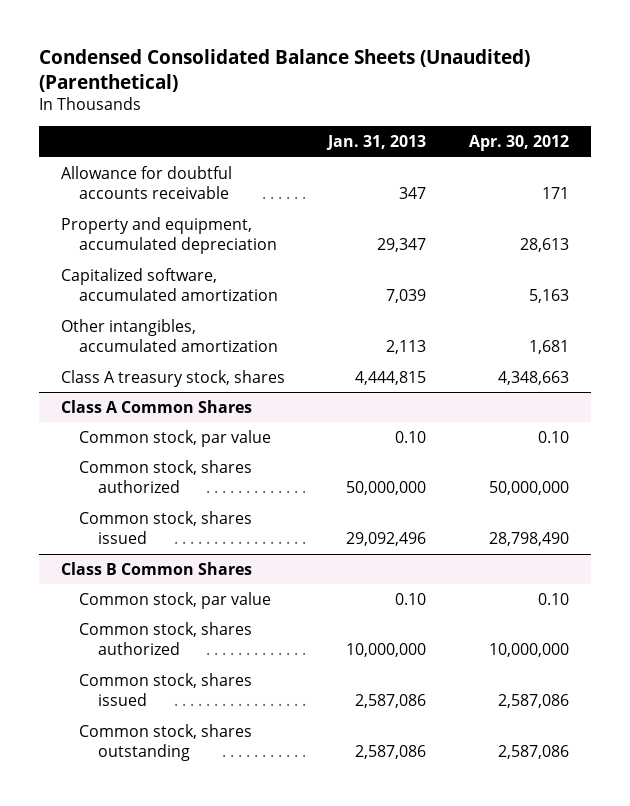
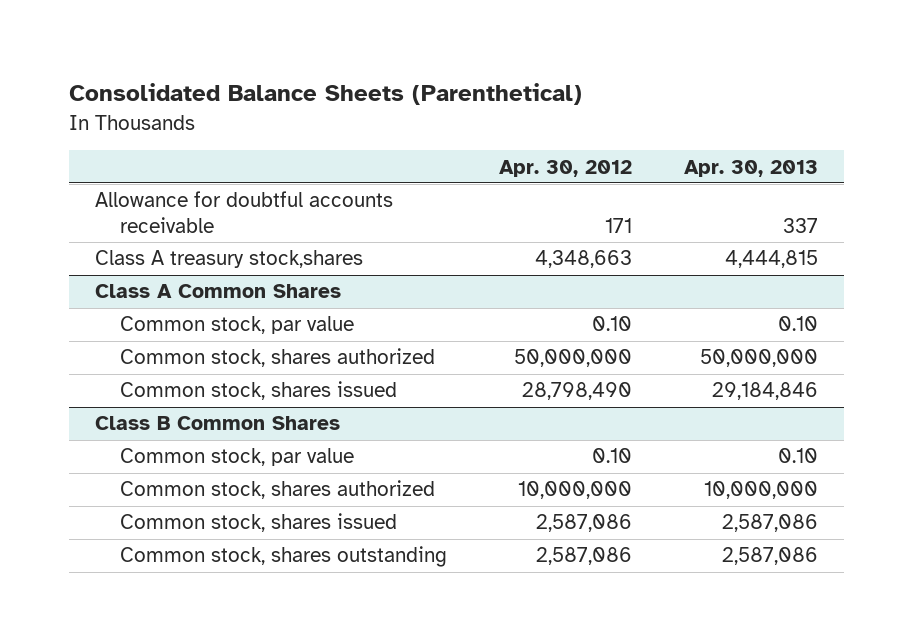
[39,48,531,92] Condensed Consolidated Balance Sheets (Unaudited) (Parenthetical) -> [69,83,583,106] Consolidated Balance Sheets (Parenthetical)
[326,134,427,150] Jan. 31, 2013 -> none
none -> [683,159,818,177] Apr. 30, 2013
[60,216,278,255] Property and equipment, accumulated depreciation -> none
[60,267,279,302] Capitalized software, accumulated amortization -> none
[60,318,279,353] Other intangibles, accumulated amortization -> none
[60,369,285,387] Class A treasury stock, shares -> [95,250,364,269] Class A treasury stock,shares

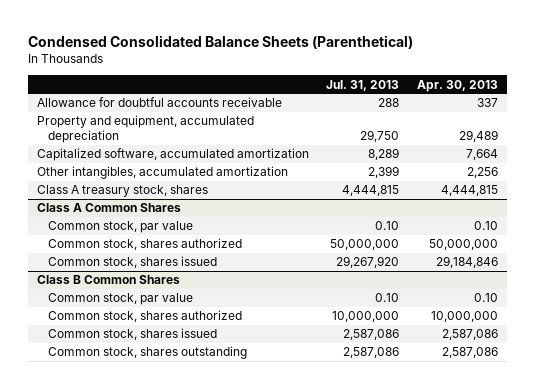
[69,83,583,106] Consolidated Balance Sheets (Parenthetical) -> [27,34,413,49] Condensed Consolidated Balance Sheets (Parenthetical)
[499,159,633,177] Apr. 30, 2012 -> none
none -> [326,79,400,91] Jul. 31, 2013
none -> [36,115,254,144] Property and equipment, accumulated depreciation
none -> [36,148,309,162] Capitalized software, accumulated amortization
none -> [36,166,288,180] Other intangibles, accumulated amortization
[95,250,364,269] Class A treasury stock,shares -> [36,185,208,198] Class A treasury stock, shares

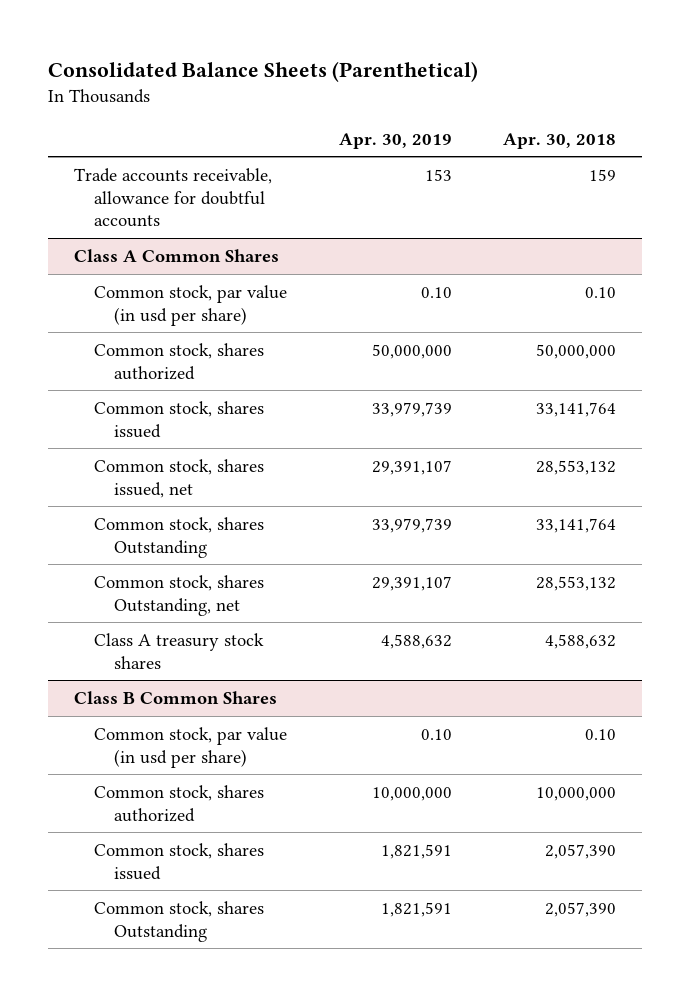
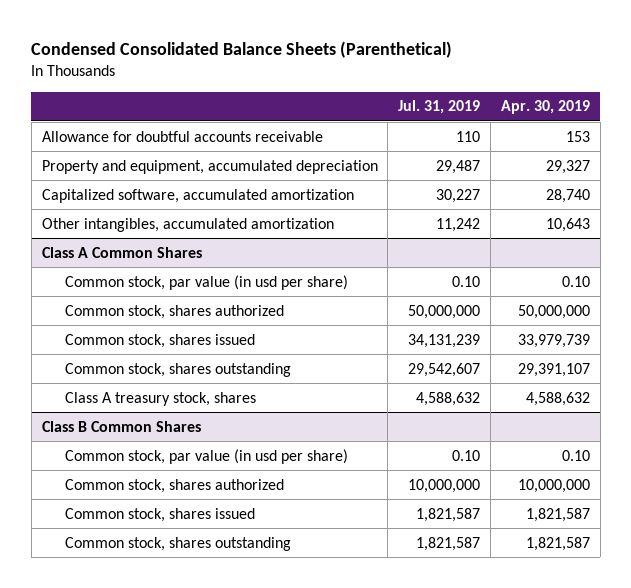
[47,60,478,82] Consolidated Balance Sheets (Parenthetical) -> [31,41,453,59] Condensed Consolidated Balance Sheets (Parenthetical)
[503,132,617,149] Apr. 30, 2018 -> none
none -> [398,100,481,115] Jul. 31, 2019
[73,167,272,228] Trade accounts receivable, allowance for doubtful accounts -> [41,130,323,142] Allowance for doubtful accounts receivable
none -> [41,159,378,174] Property and equipment, accumulated depreciation
none -> [41,188,354,203] Capitalized software, accumulated amortization
none -> [41,217,334,232] Other intangibles, accumulated amortization
[93,458,264,498] Common stock, shares issued, net -> none
[93,574,264,616] Common stock, shares Outstanding, net -> none
[93,516,264,558] Common stock, shares Outstanding -> [65,362,292,377] Common stock, shares outstanding
[371,517,452,533] 33,979,739 -> [517,362,590,377] 29,391,107
[93,632,264,669] Class A treasury stock shares -> [65,391,257,406] Class A treasury stock, shares
[380,843,452,859] 1,821,591 -> [525,507,590,522] 1,821,587
[93,900,264,942] Common stock, shares Outstanding -> [65,536,292,551] Common stock, shares outstanding
[380,901,452,917] 1,821,591 -> [525,536,590,551] 1,821,587

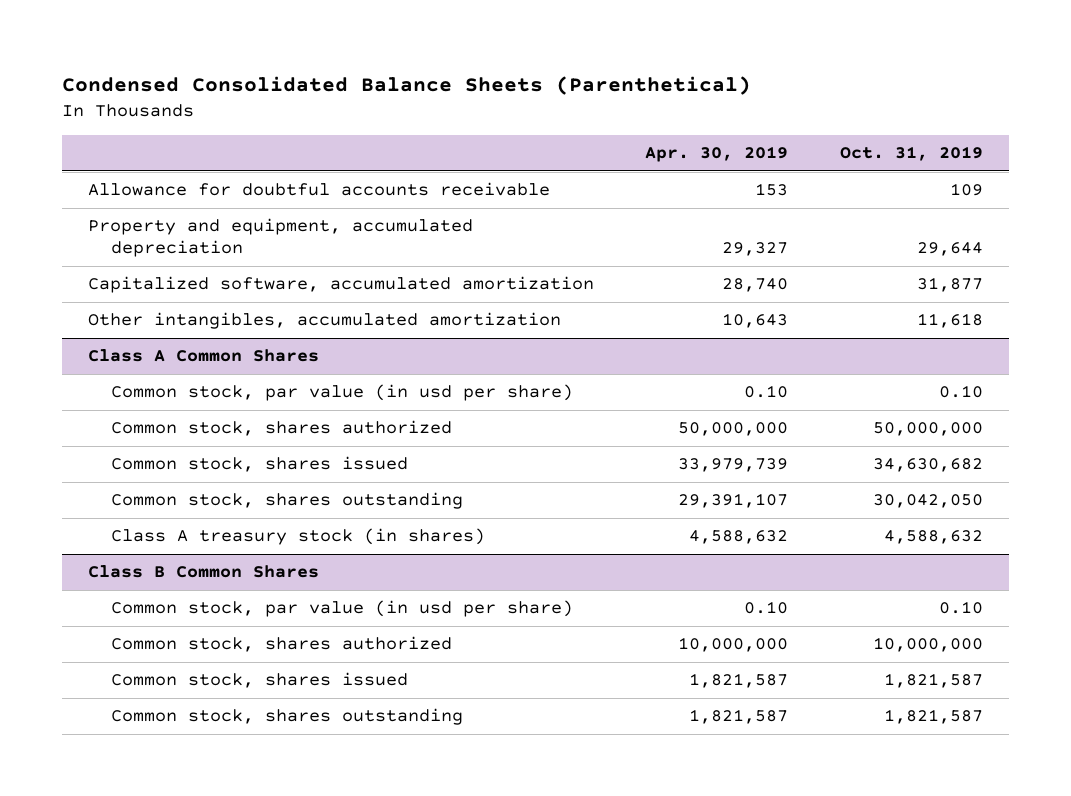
[398,100,481,115] Jul. 31, 2019 -> none
none -> [839,146,983,162] Oct. 31, 2019
[65,391,257,406] Class A treasury stock, shares -> [111,528,486,546] Class A treasury stock (in shares)

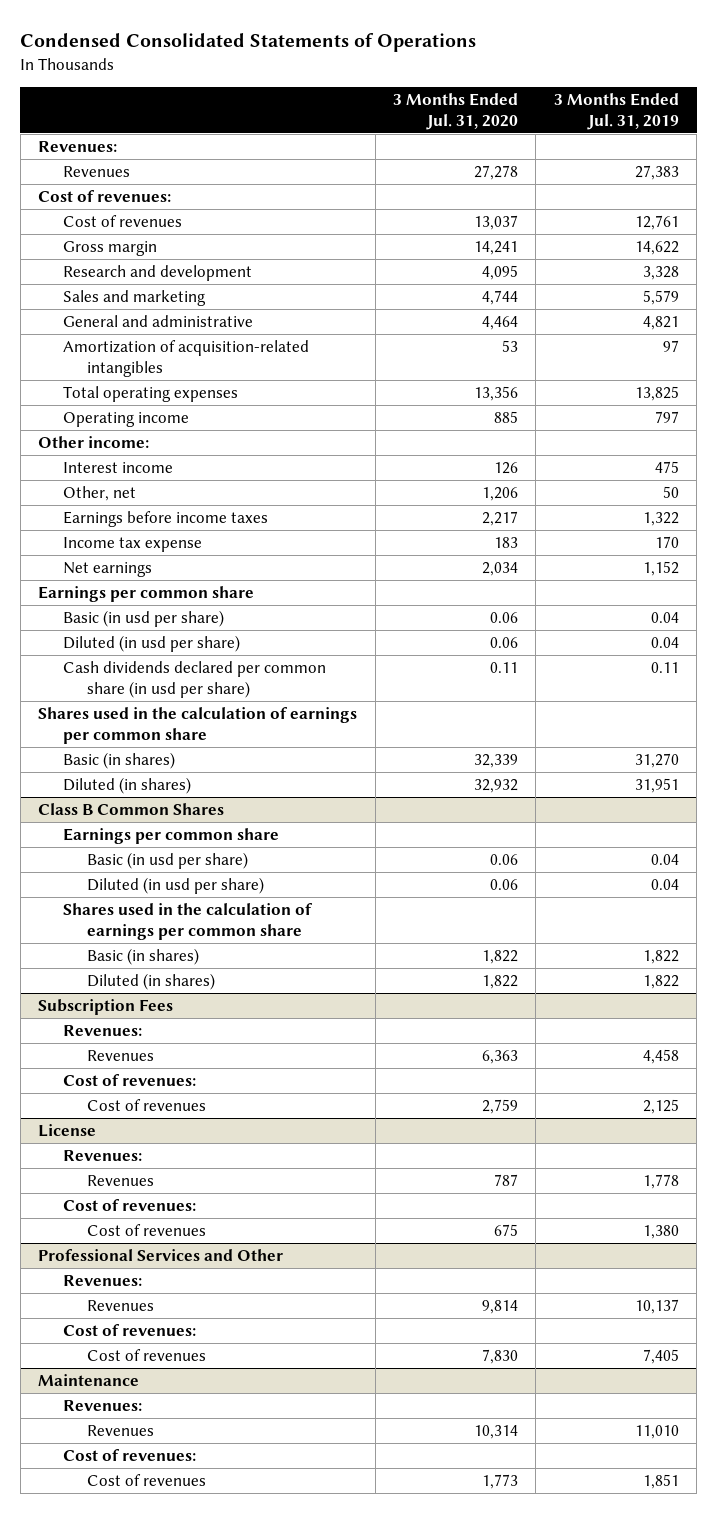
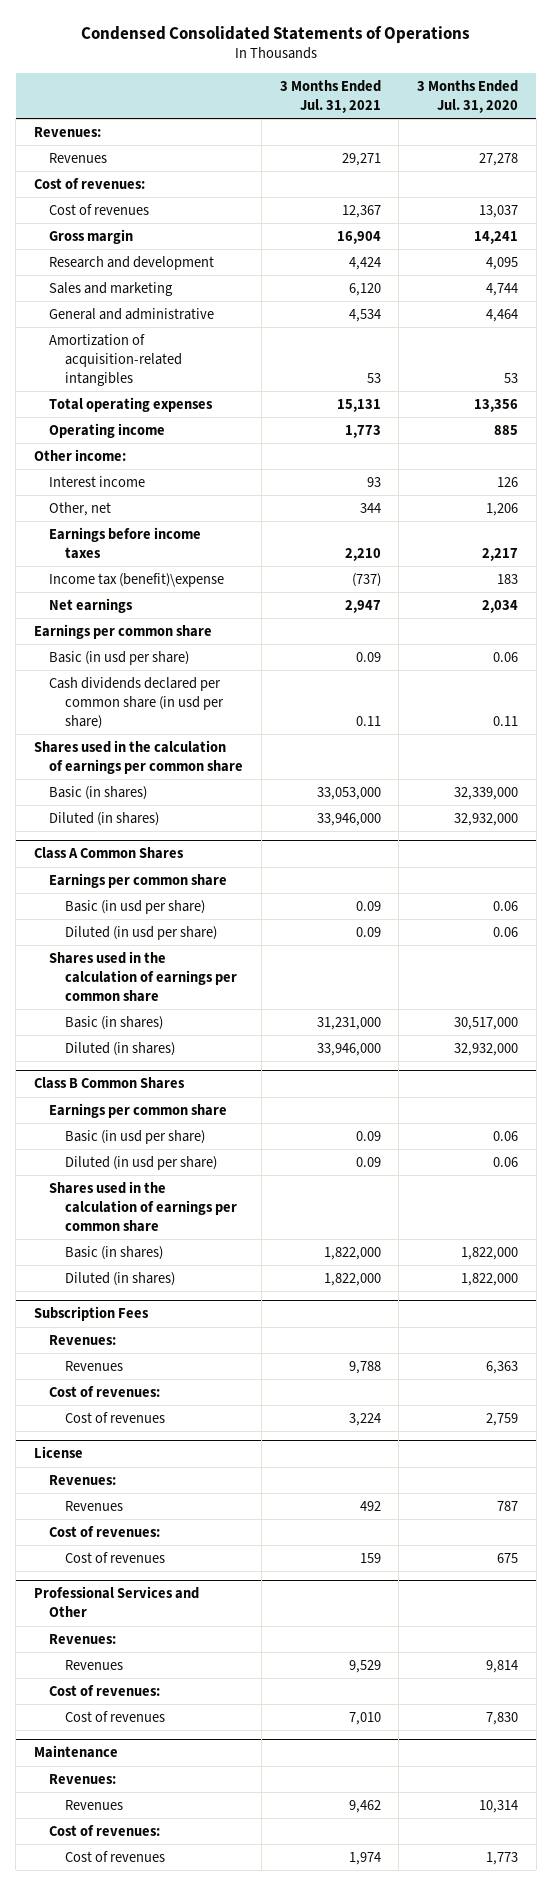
[553,93,679,130] 3 Months Ended Jul. 31, 2019 -> none
none -> [279,79,381,113] 3 Months Ended Jul. 31, 2021
[62,537,202,553] Income tax expense -> [49,572,225,587] Income tax (benefit)\expense
[62,635,240,653] Diluted (in usd per share) -> none
[474,754,519,769] 32,339 -> [454,786,519,800] 32,339,000
[474,779,519,794] 32,932 -> [454,812,519,826] 32,932,000
none -> [33,847,184,860] Class A Common Shares
none -> [49,872,228,888] Earnings per common share
none -> [64,899,205,914] Basic (in usd per share)
none -> [64,925,217,940] Diluted (in usd per share)
none -> [49,950,237,1002] Shares used in the calculation of earnings per common share
none -> [64,1015,163,1030] Basic (in shares)
none -> [64,1041,175,1056] Diluted (in shares)
[482,950,519,965] 1,822 -> [461,1246,519,1260] 1,822,000
[482,975,519,990] 1,822 -> [461,1272,519,1286] 1,822,000

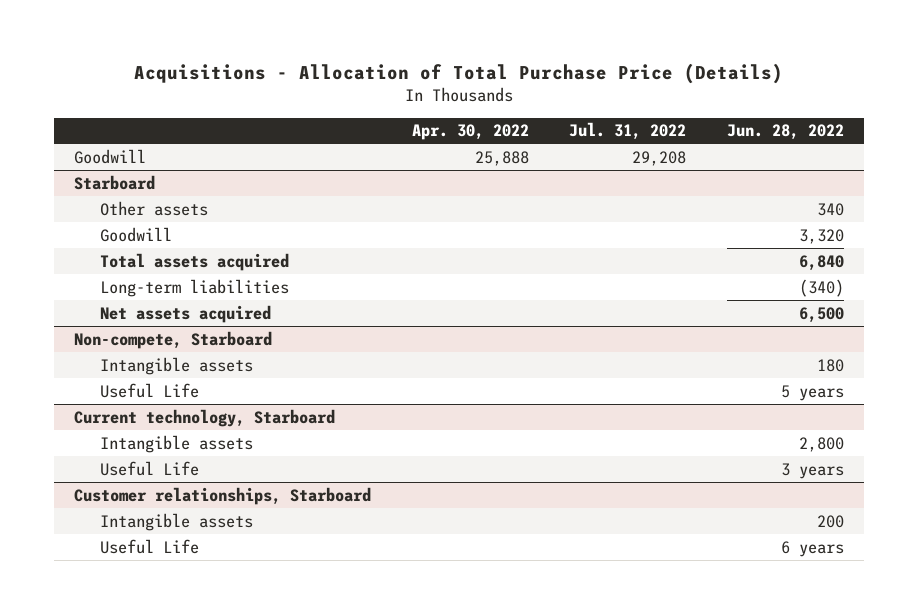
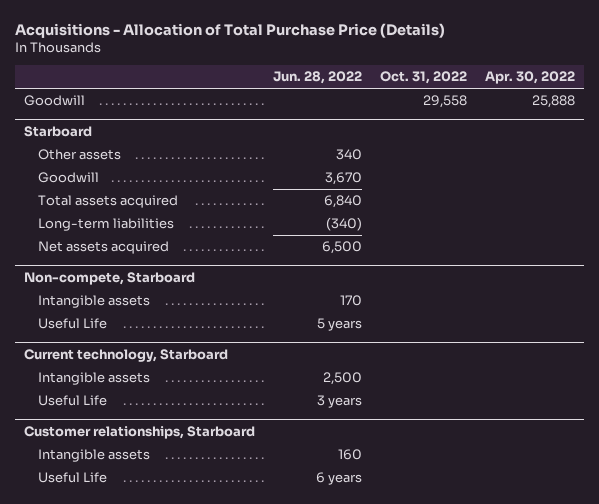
[569,122,687,141] Jul. 31, 2022 -> none
none -> [380,71,468,85] Oct. 31, 2022
[798,228,844,244] 3,320 -> [325,172,363,186] 3,670
[816,358,844,372] 180 -> [340,295,363,307] 170
[798,436,844,452] 2,800 -> [323,372,363,386] 2,500
[816,514,844,528] 200 -> [338,449,363,461] 160

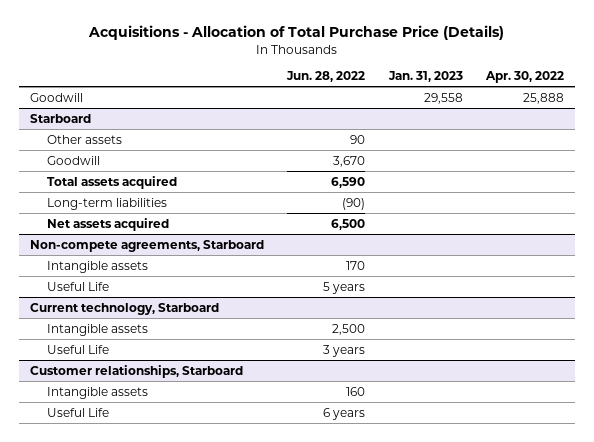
[380,71,468,85] Oct. 31, 2022 -> none
none -> [387,71,463,83] Jan. 31, 2023
[336,149,363,161] 340 -> [350,134,366,144] 90
[324,195,363,209] 6,840 -> [331,176,366,188] 6,590
[326,217,363,232] (340) -> [342,197,366,210] (90)
[23,271,195,285] Non-compete, Starboard -> [30,239,265,252] Non-compete agreements, Starboard

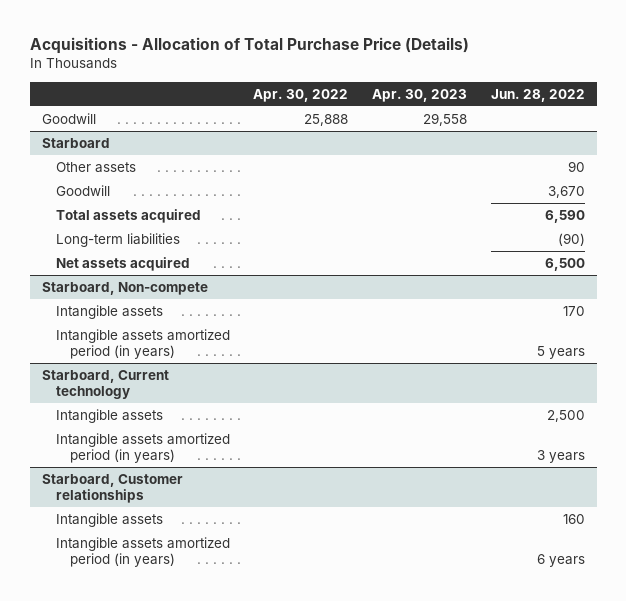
[387,71,463,83] Jan. 31, 2023 -> none
none -> [372,88,468,102] Apr. 30, 2023
[30,239,265,252] Non-compete agreements, Starboard -> [41,282,208,296] Starboard, Non-compete
[47,281,110,291] Useful Life -> [55,329,230,360] Intangible assets amortized period (in years)
[30,302,220,315] Current technology, Starboard -> [41,370,169,400] Starboard, Current technology
[47,344,110,354] Useful Life -> [55,433,230,464] Intangible assets amortized period (in years)
[30,364,244,378] Customer relationships, Starboard -> [41,474,183,504] Starboard, Customer relationships
[47,407,110,417] Useful Life -> [55,537,230,568] Intangible assets amortized period (in years)

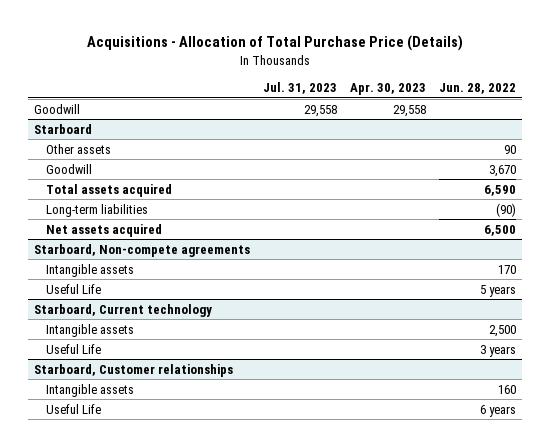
[253,88,349,102] Apr. 30, 2022 -> none
none -> [262,82,337,95] Jul. 31, 2023
[41,282,208,296] Starboard, Non-compete -> [34,243,251,257] Starboard, Non-compete agreements
[55,329,230,360] Intangible assets amortized period (in years) -> [46,283,102,294] Useful Life
[55,433,230,464] Intangible assets amortized period (in years) -> [46,343,102,354] Useful Life
[55,537,230,568] Intangible assets amortized period (in years) -> [46,403,102,414] Useful Life

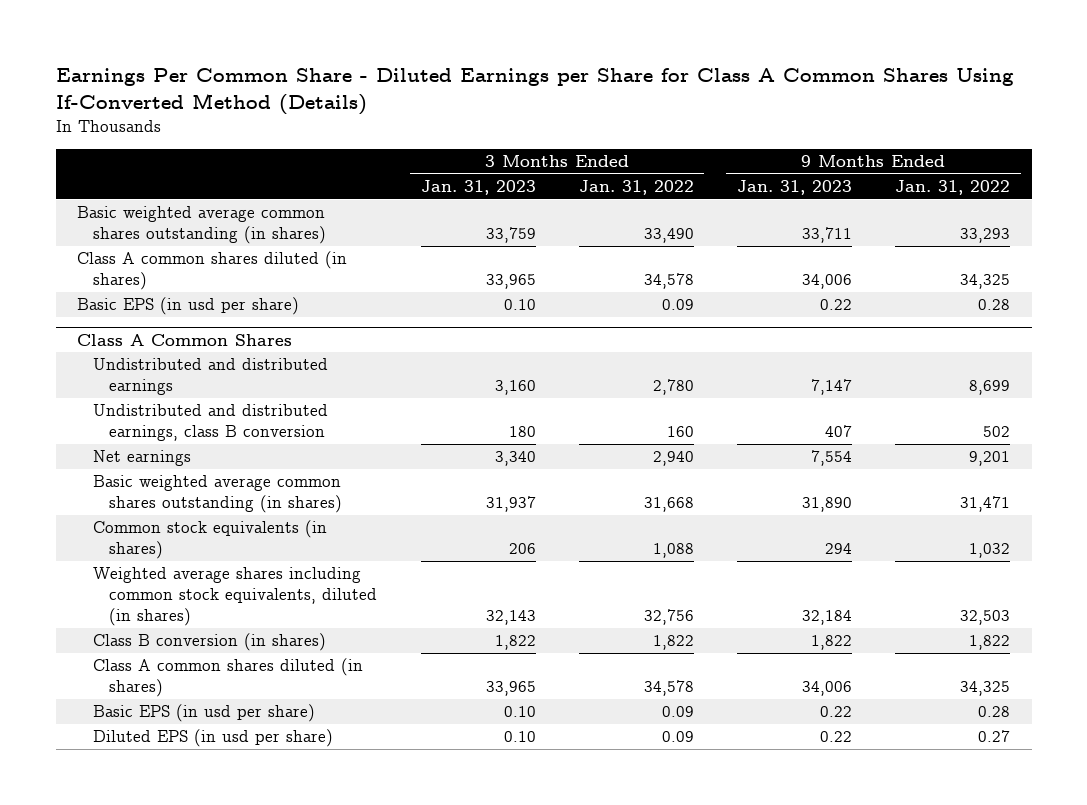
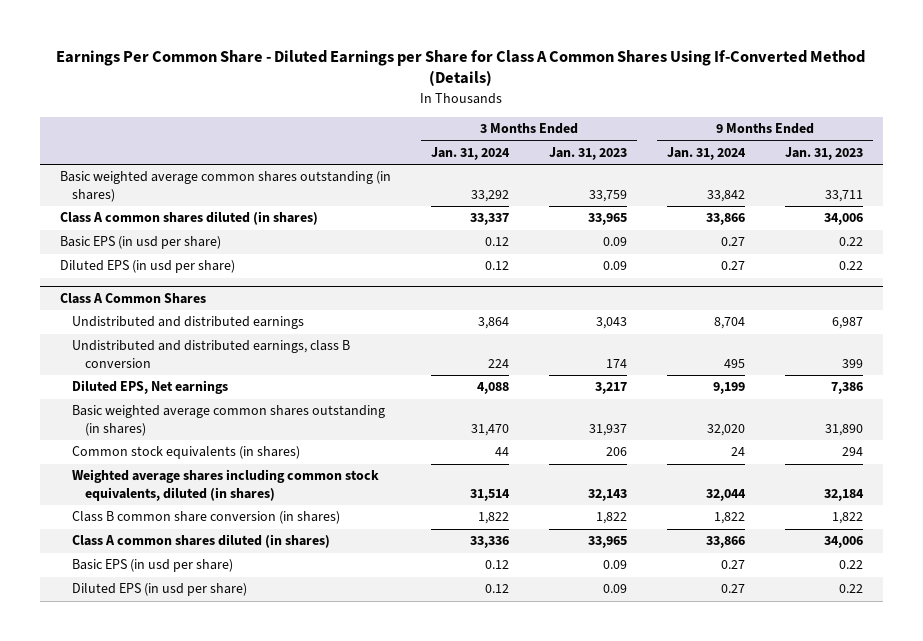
[578,179,694,195] Jan. 31, 2022 -> none
[895,179,1011,195] Jan. 31, 2022 -> none
none -> [430,146,510,160] Jan. 31, 2024
none -> [667,146,747,160] Jan. 31, 2024
[503,299,536,311] 0.10 -> [602,237,627,247] 0.09
none -> [59,260,235,274] Diluted EPS (in usd per share)
[494,380,536,396] 3,160 -> [595,317,627,330] 3,043
[810,379,852,396] 7,147 -> [832,317,864,330] 6,987
[508,426,536,438] 180 -> [605,358,627,368] 174
[824,425,852,438] 407 -> [842,358,864,368] 399
[93,450,192,467] Net earnings -> [72,380,229,395] Diluted EPS, Net earnings
[494,451,536,467] 3,340 -> [594,382,627,395] 3,217
[810,450,852,467] 7,554 -> [831,382,864,395] 7,386
[93,633,327,652] Class B conversion (in shares) -> [72,511,341,525] Class B common share conversion (in shares)
[503,706,536,718] 0.10 -> [602,560,627,570] 0.09
[503,731,536,743] 0.10 -> [602,584,627,594] 0.09

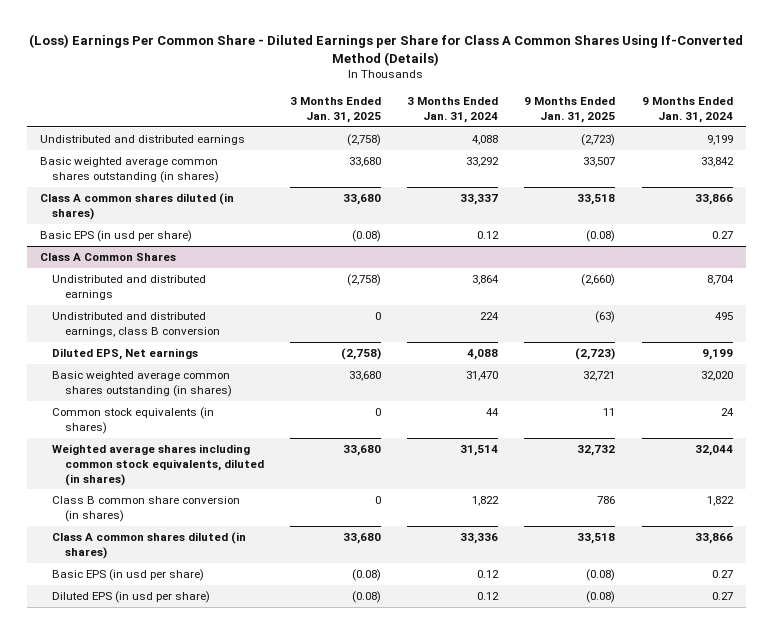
[56,49,866,87] Earnings Per Common Share - Diluted Earnings per Share for Class A Common Shares Using If-Converted Method (Details) -> [29,34,744,66] (Loss) Earnings Per Common Share - Diluted Earnings per Share for Class A Common Shares Using If-Converted Method (Details)
[548,146,627,160] Jan. 31, 2023 -> none
[785,146,864,160] Jan. 31, 2023 -> none
none -> [289,96,381,123] 3 Months Ended Jan. 31, 2025
none -> [524,96,616,123] 9 Months Ended Jan. 31, 2025
none -> [40,135,246,146] Undistributed and distributed earnings
[59,260,235,274] Diluted EPS (in usd per share) -> none

